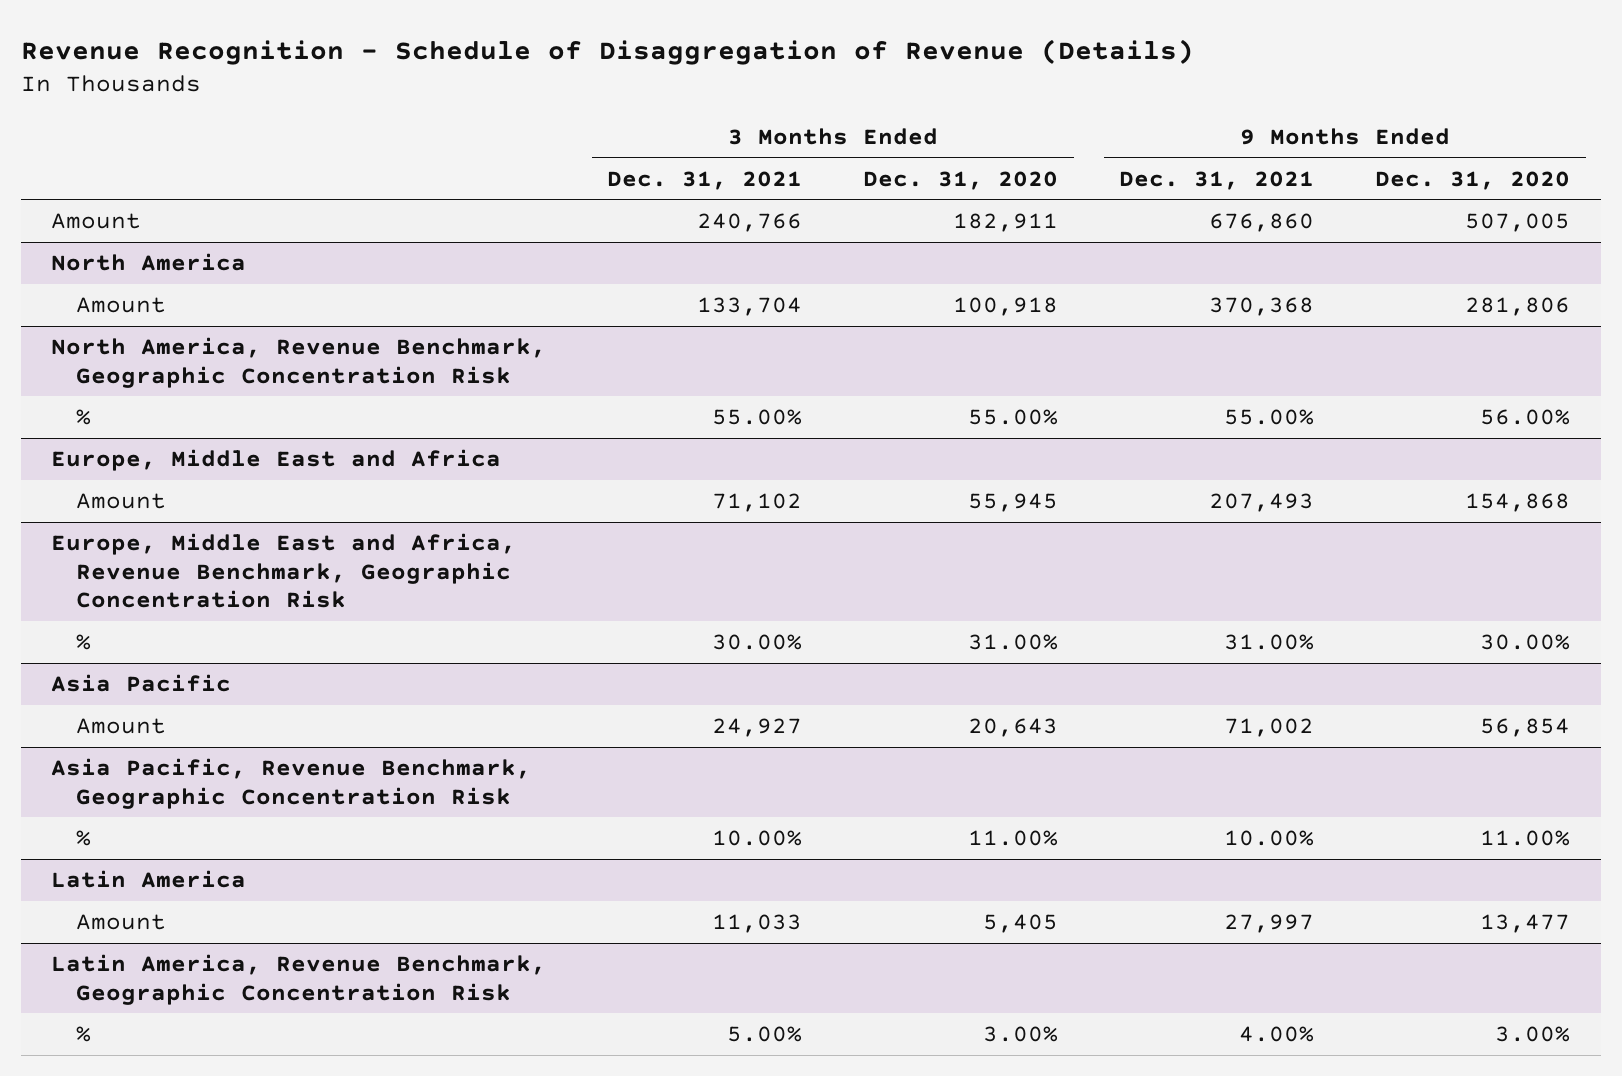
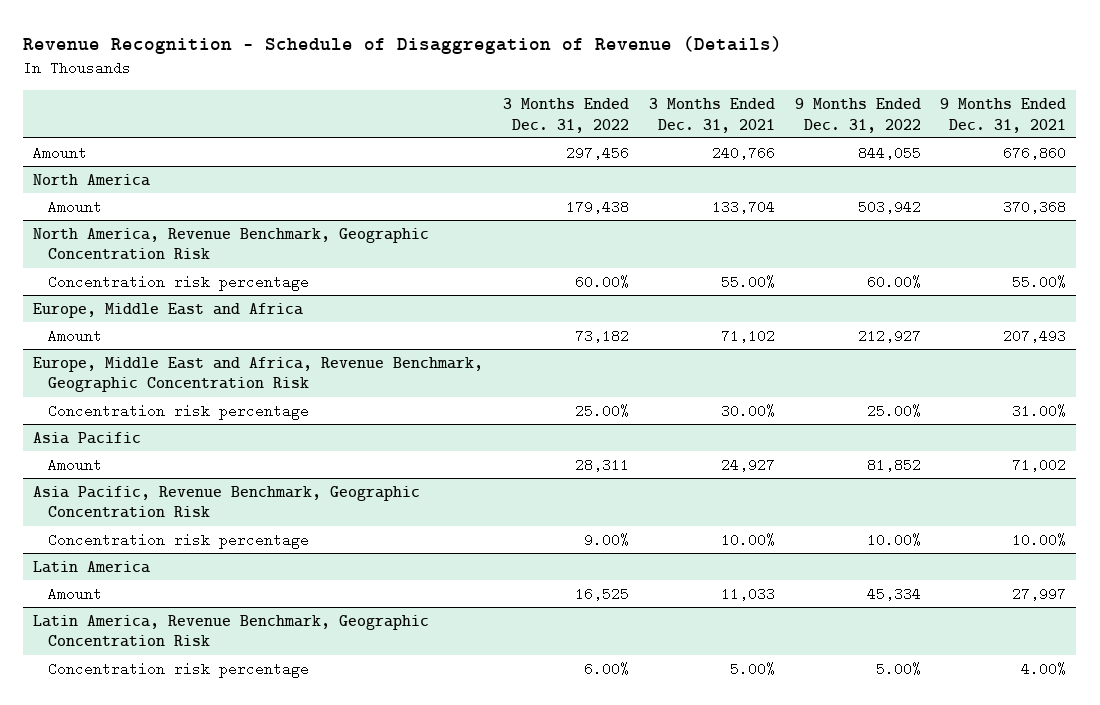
[863,170,1059,190] Dec. 31, 2020 -> none
[1375,170,1571,190] Dec. 31, 2020 -> none
none -> [503,97,630,133] 3 Months Ended Dec. 31, 2022
none -> [794,97,921,133] 9 Months Ended Dec. 31, 2022
[76,409,92,426] % -> [48,274,310,291] Concentration risk percentage
[76,634,92,651] % -> [48,403,310,420] Concentration risk percentage
[76,830,92,847] % -> [48,532,310,549] Concentration risk percentage
[76,1026,92,1043] % -> [48,661,310,678] Concentration risk percentage

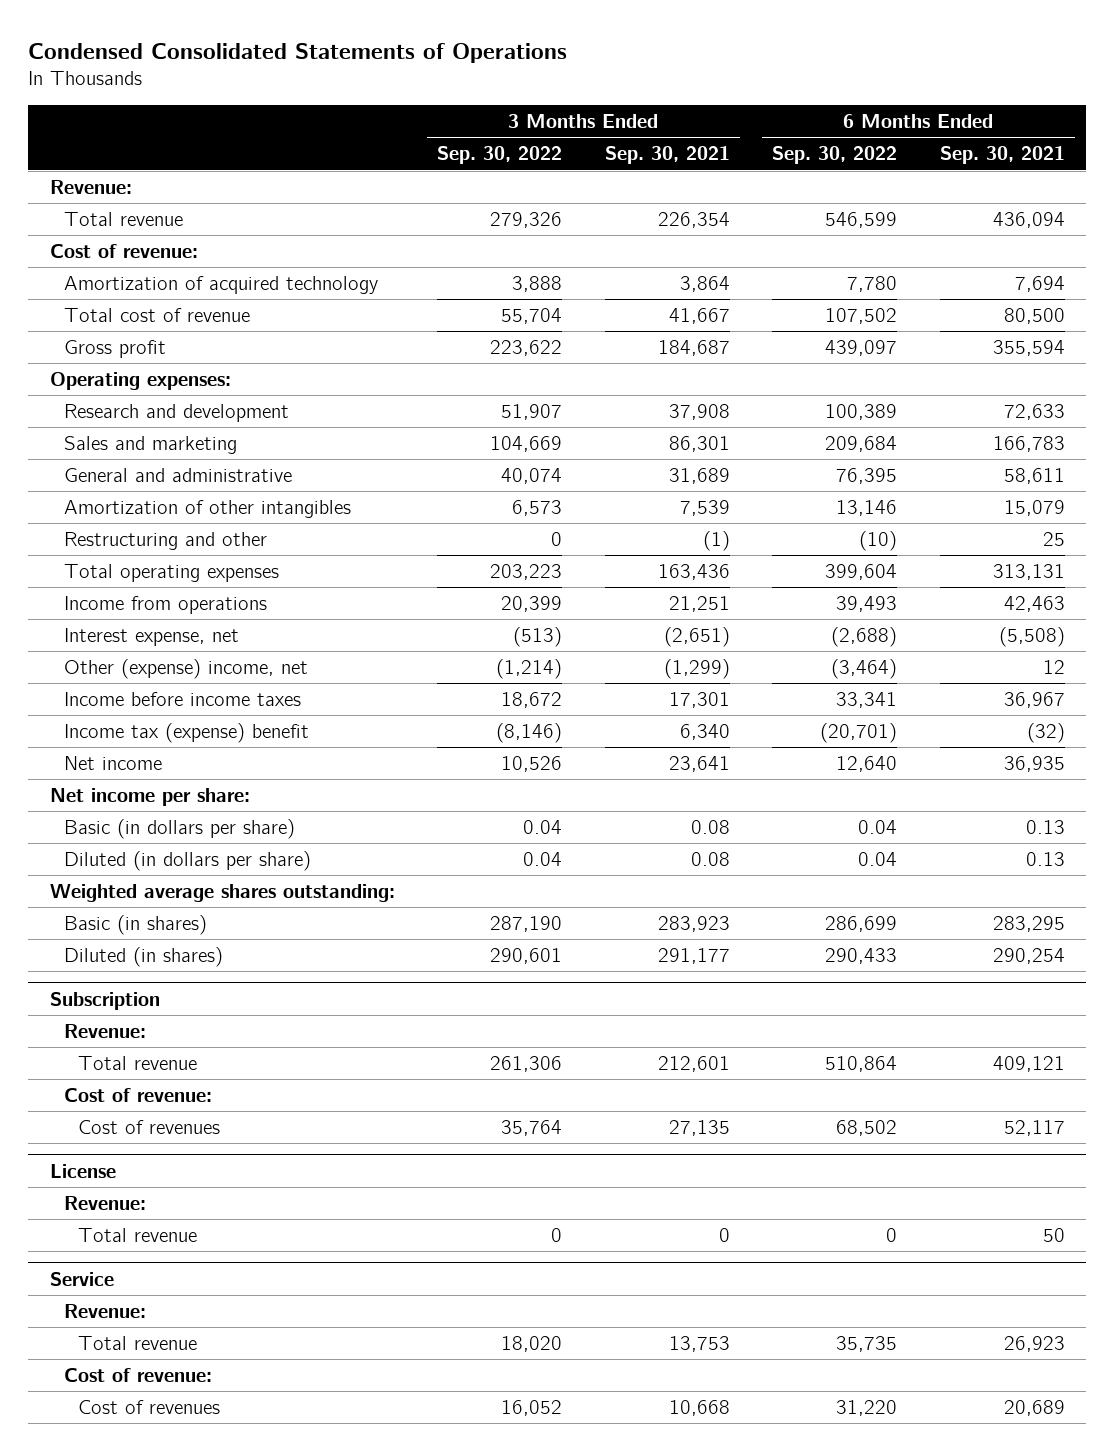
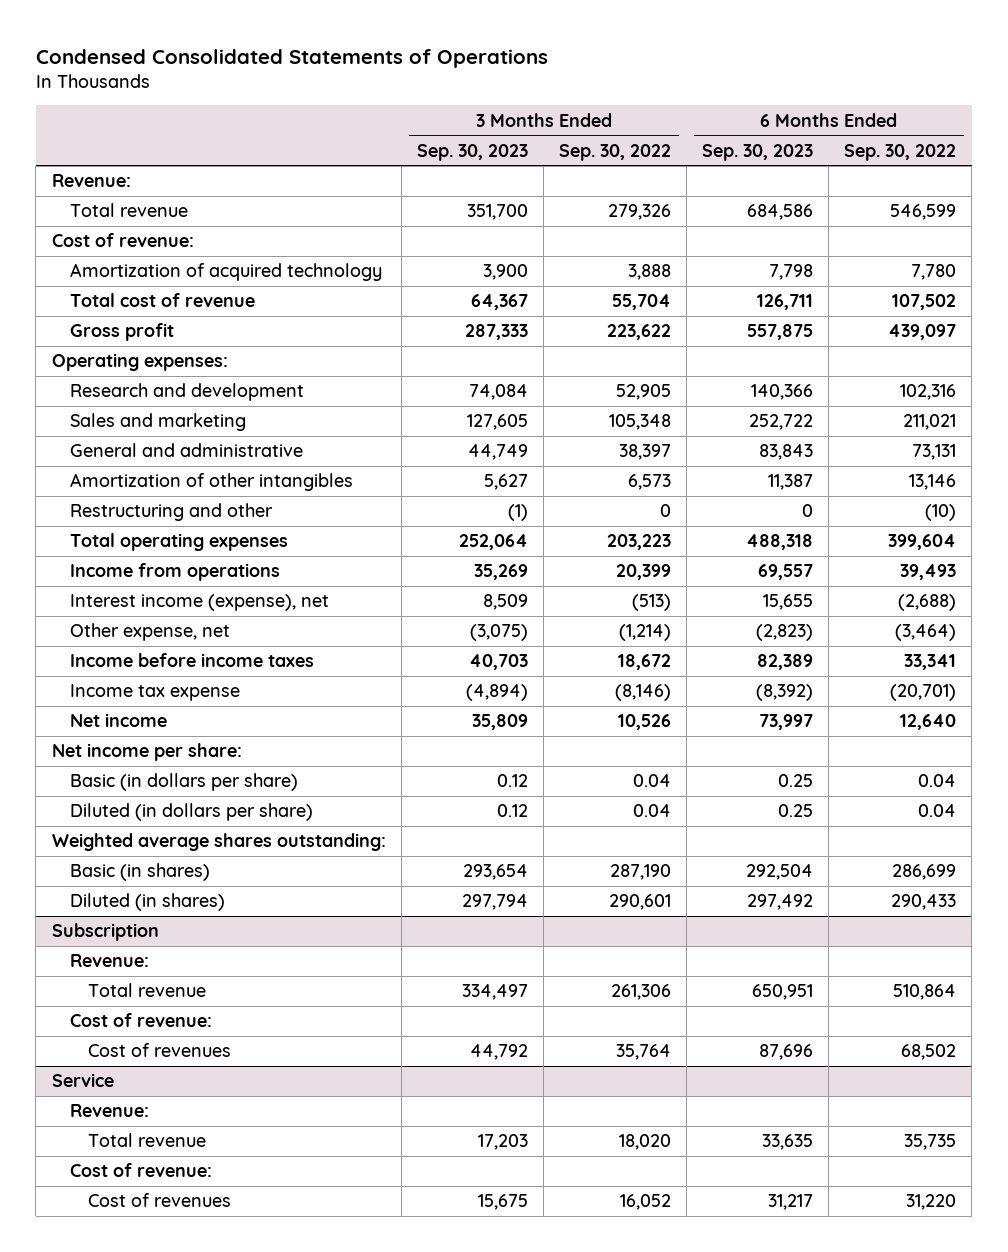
[604,146,730,165] Sep. 30, 2021 -> none
[939,146,1065,165] Sep. 30, 2021 -> none
none -> [416,143,528,161] Sep. 30, 2023
none -> [701,143,813,161] Sep. 30, 2023
[501,403,563,420] 51,907 -> [615,384,671,401] 52,905
[825,403,898,420] 100,389 -> [900,384,957,401] 102,316
[490,435,563,452] 104,669 -> [608,414,671,431] 105,348
[825,435,898,452] 209,684 -> [903,414,957,431] 211,021
[501,467,563,484] 40,074 -> [618,444,671,461] 38,397
[836,467,898,484] 76,395 -> [912,444,957,461] 73,131
[63,627,239,646] Interest expense, net -> [69,594,329,612] Interest income (expense), net
[63,658,308,679] Other (expense) income, net -> [69,623,230,642] Other expense, net
[63,722,309,743] Income tax (expense) benefit -> [69,684,240,702] Income tax expense
[49,1163,116,1178] License -> none
[63,1195,146,1210] Revenue: -> none
[78,1227,198,1242] Total revenue -> none

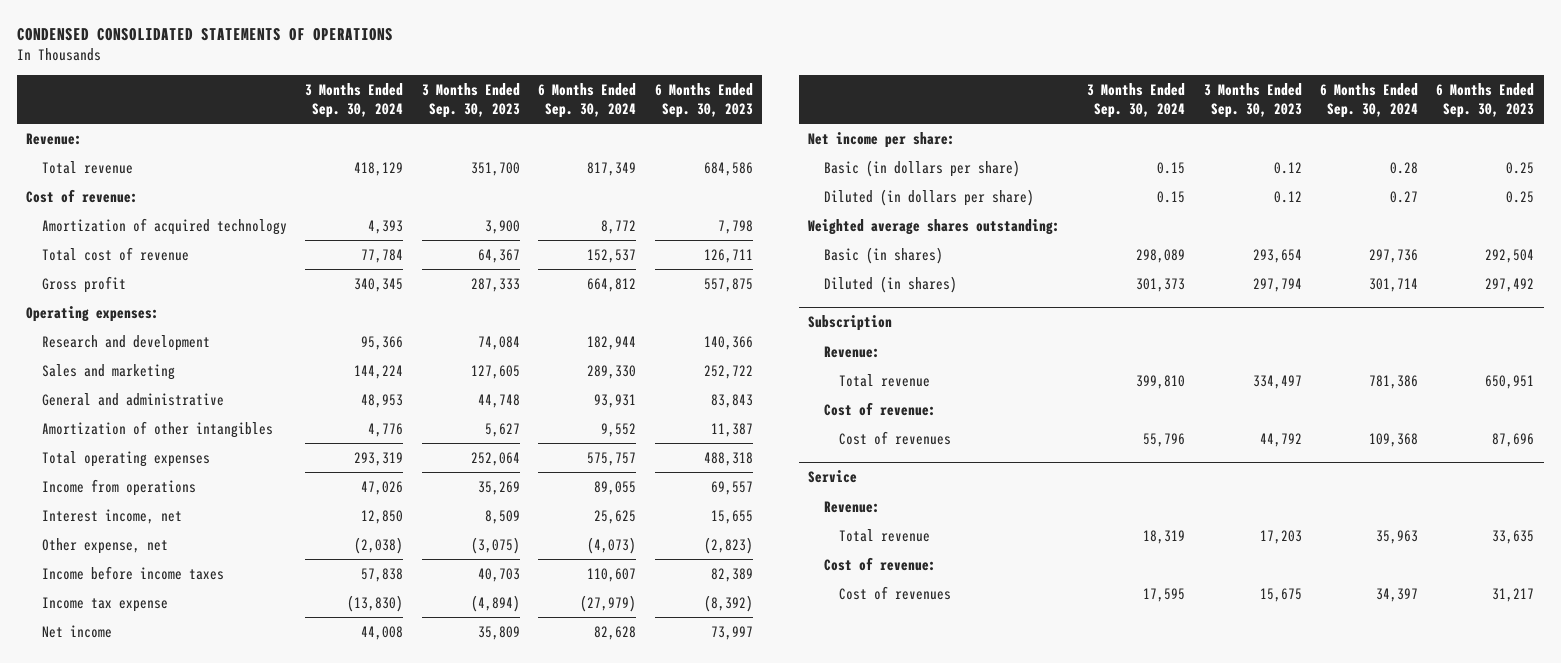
[35,48,548,68] Condensed Consolidated Statements of Operations -> [17,28,394,42] CONDENSED CONSOLIDATED STATEMENTS OF OPERATIONS
[558,143,671,161] Sep. 30, 2022 -> none
[844,143,957,161] Sep. 30, 2022 -> none
none -> [305,82,404,119] 3 Months Ended Sep. 30, 2024
none -> [538,82,637,119] 6 Months Ended Sep. 30, 2024
[467,444,528,461] 44,749 -> [477,393,520,408] 44,748
[69,503,273,522] Restructuring and other -> none
[69,594,329,612] Interest income (expense), net -> [41,508,182,524] Interest income, net

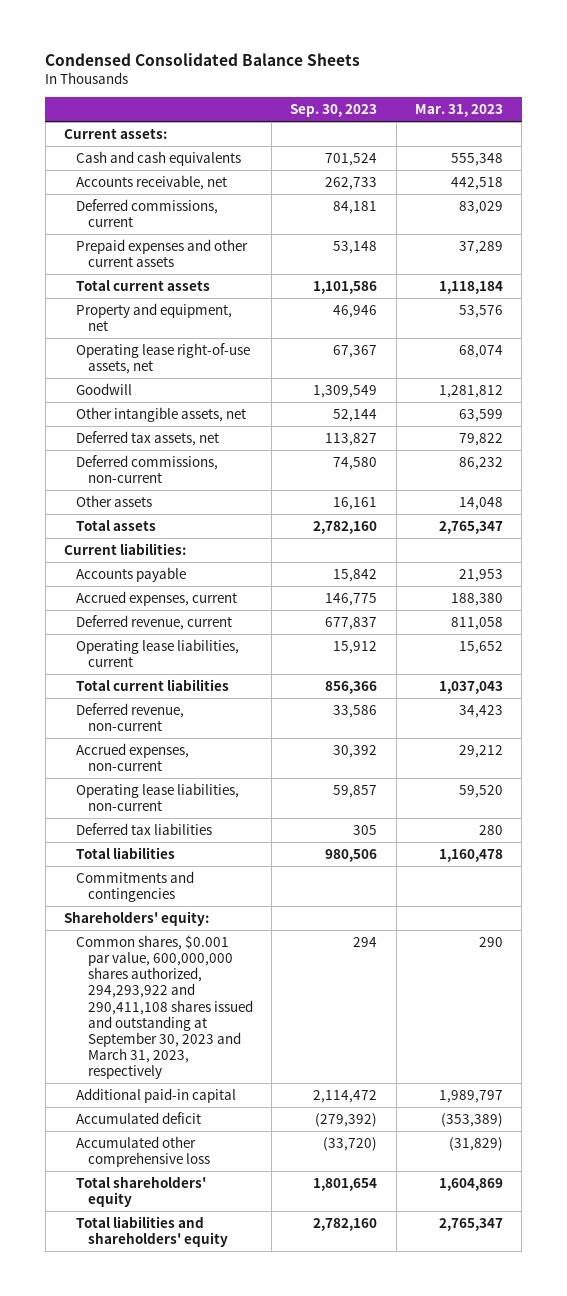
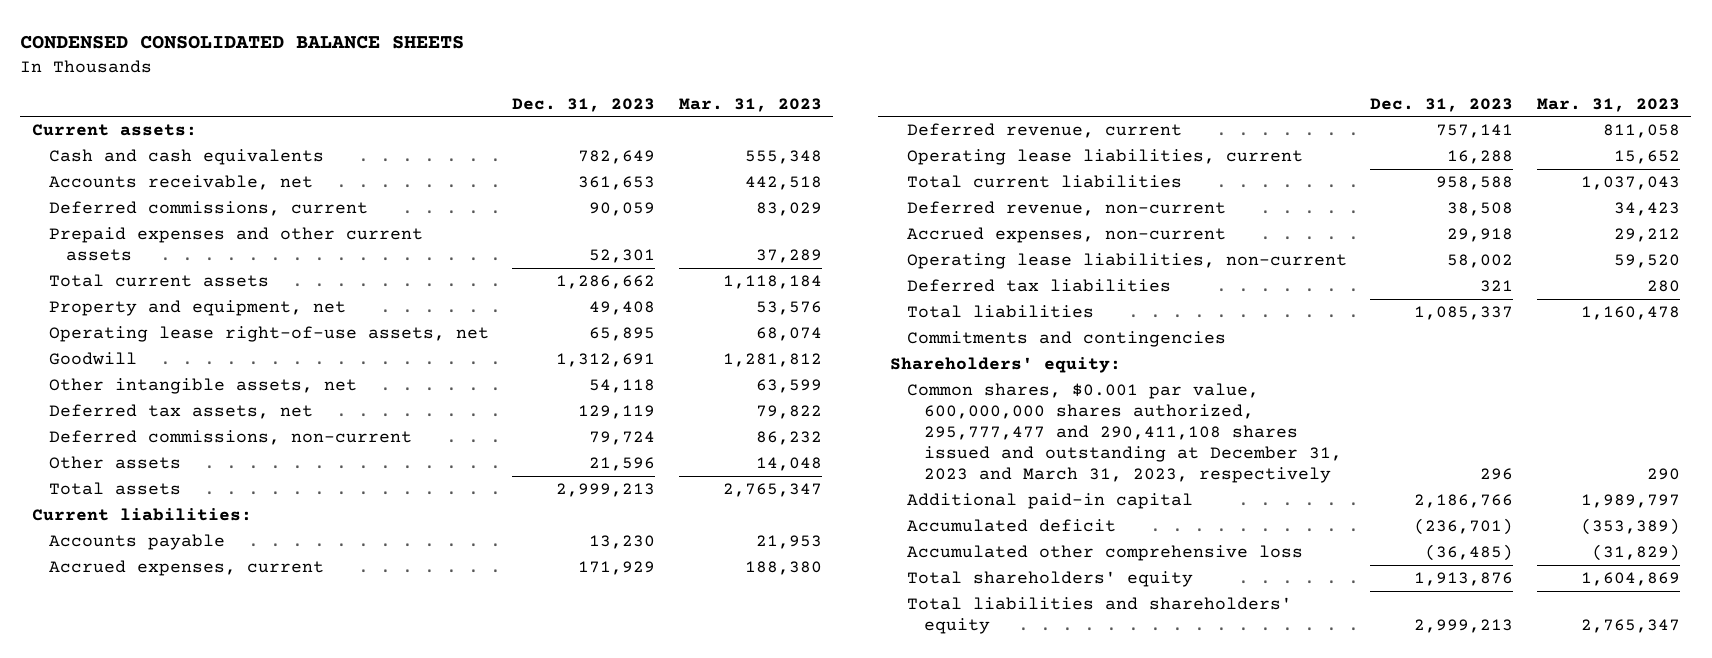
[45,52,361,66] Condensed Consolidated Balance Sheets -> [20,35,465,50] CONDENSED CONSOLIDATED BALANCE SHEETS
[290,104,378,118] Sep. 30, 2023 -> none
none -> [512,97,656,112] Dec. 31, 2023
[75,934,253,1080] Common shares, $0.001 par value, 600,000,000 shares authorized, 294,293,922 and 290,411,108 shares issued and outstanding at September 30, 2023 and March 31, 2023, respectively -> [907,383,1343,484] Common shares, $0.001 par value, 600,000,000 shares authorized, 295,777,477 and 290,411,108 shares issued and outstanding at December 31, 2023 and March 31, 2023, respectively

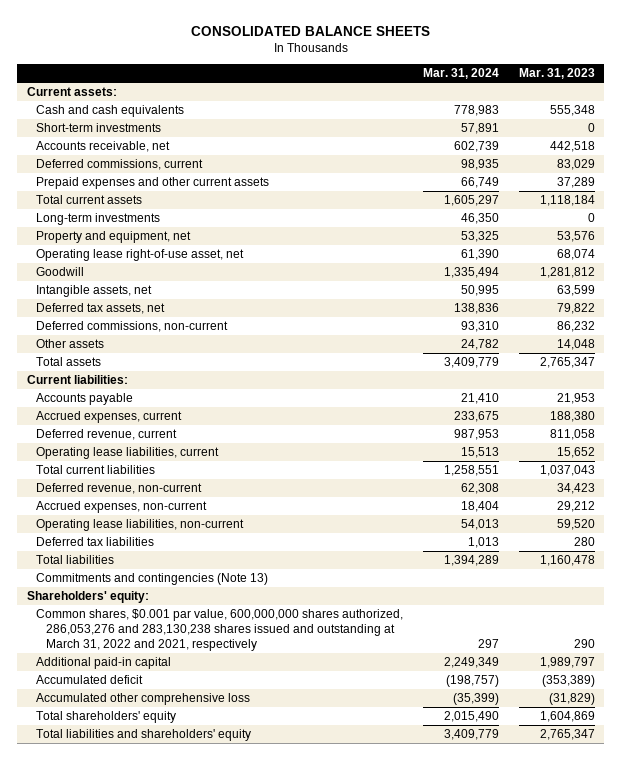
[20,35,465,50] CONDENSED CONSOLIDATED BALANCE SHEETS -> [190,25,430,36] CONSOLIDATED BALANCE SHEETS
[512,97,656,112] Dec. 31, 2023 -> none
none -> [422,68,499,80] Mar. 31, 2024
none -> [36,123,162,133] Short-term investments
none -> [36,213,161,226] Long-term investments
[49,326,490,343] Operating lease right-of-use assets, net -> [36,249,245,262] Operating lease right-of-use asset, net
[49,378,358,395] Other intangible assets, net -> [36,285,153,298] Intangible assets, net
[907,331,1227,348] Commitments and contingencies -> [36,573,269,586] Commitments and contingencies (Note 13)
[907,383,1343,484] Common shares, $0.001 par value, 600,000,000 shares authorized, 295,777,477 and 290,411,108 shares issued and outstanding at December 31, 2023 and March 31, 2023, respectively -> [36,609,404,651] Common shares, $0.001 par value, 600,000,000 shares authorized, 286,053,276 and 283,130,238 shares issued and outstanding at March 31, 2022 and 2021, respectively

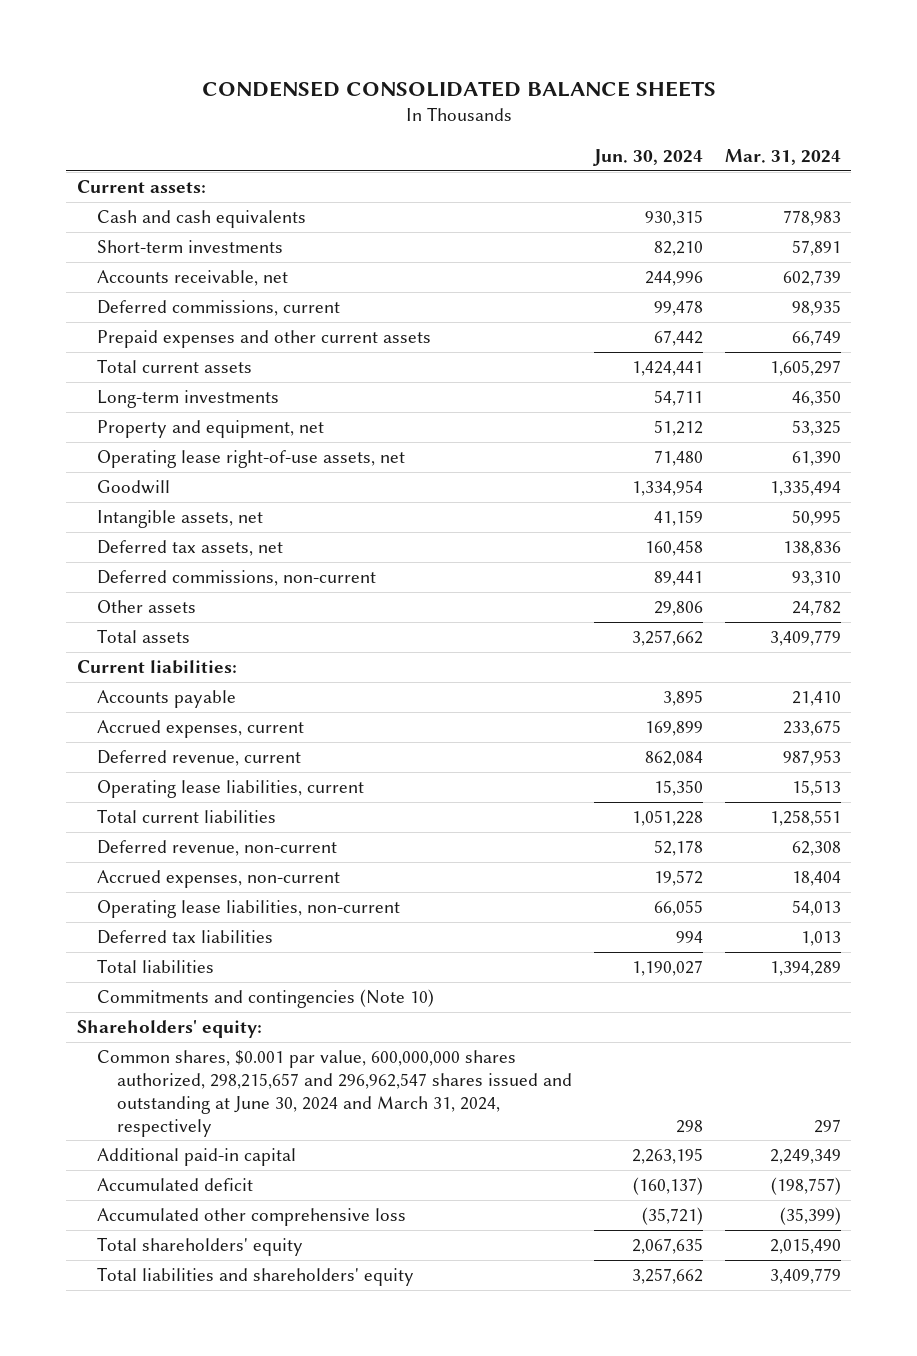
[190,25,430,36] CONSOLIDATED BALANCE SHEETS -> [201,80,716,97] CONDENSED CONSOLIDATED BALANCE SHEETS
[518,68,595,80] Mar. 31, 2023 -> none
none -> [593,148,704,166] Jun. 30, 2024
[36,249,245,262] Operating lease right-of-use asset, net -> [97,450,406,469] Operating lease right-of-use assets, net
[36,573,269,586] Commitments and contingencies (Note 13) -> [97,989,435,1009] Commitments and contingencies (Note 10)
[36,609,404,651] Common shares, $0.001 par value, 600,000,000 shares authorized, 286,053,276 and 283,130,238 shares issued and outstanding at March 31, 2022 and 2021, respectively -> [97,1050,573,1137] Common shares, $0.001 par value, 600,000,000 shares authorized, 298,215,657 and 296,962,547 shares issued and outstanding at June 30, 2024 and March 31, 2024, respectively

